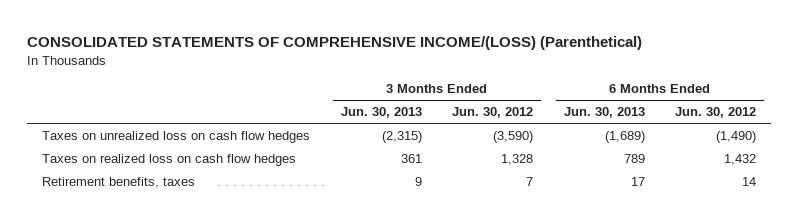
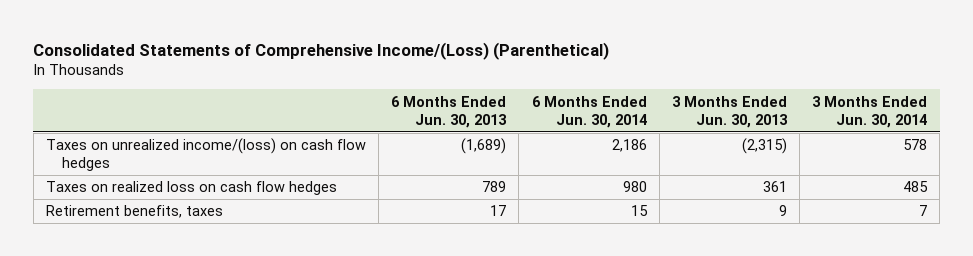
[26,36,642,51] CONSOLIDATED STATEMENTS OF COMPREHENSIVE INCOME/(LOSS) (Parenthetical) -> [33,41,610,60] Consolidated Statements of Comprehensive Income/(Loss) (Parenthetical)
[452,107,534,119] Jun. 30, 2012 -> none
[675,107,757,119] Jun. 30, 2012 -> none
none -> [531,95,647,128] 6 Months Ended Jun. 30, 2014
none -> [812,95,928,128] 3 Months Ended Jun. 30, 2014
[42,130,311,143] Taxes on unrealized loss on cash flow hedges -> [46,138,367,172] Taxes on unrealized income/(loss) on cash flow hedges

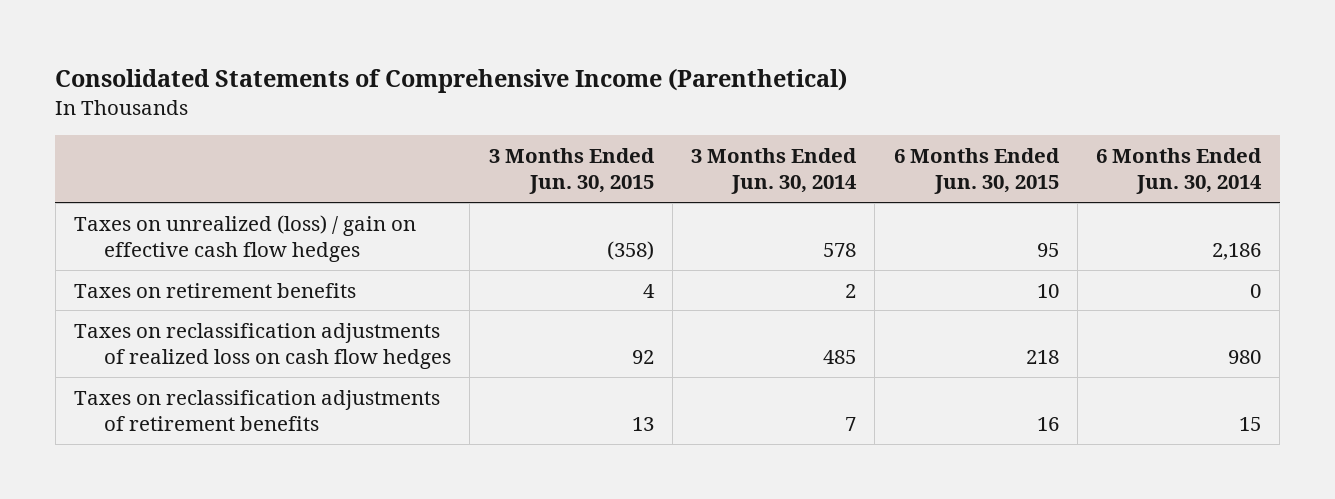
[33,41,610,60] Consolidated Statements of Comprehensive Income/(Loss) (Parenthetical) -> [55,68,848,94] Consolidated Statements of Comprehensive Income (Parenthetical)
[391,95,508,128] 6 Months Ended Jun. 30, 2013 -> none
[671,95,788,128] 3 Months Ended Jun. 30, 2013 -> none
none -> [488,147,655,195] 3 Months Ended Jun. 30, 2015
none -> [893,147,1060,195] 6 Months Ended Jun. 30, 2015
[46,138,367,172] Taxes on unrealized income/(loss) on cash flow hedges -> [73,214,416,263] Taxes on unrealized (loss) / gain on effective cash flow hedges
none -> [73,282,356,298] Taxes on retirement benefits
[46,181,338,196] Taxes on realized loss on cash flow hedges -> [73,322,452,370] Taxes on reclassification adjustments of realized loss on cash flow hedges
[46,205,224,219] Retirement benefits, taxes -> [73,389,440,432] Taxes on reclassification adjustments of retirement benefits

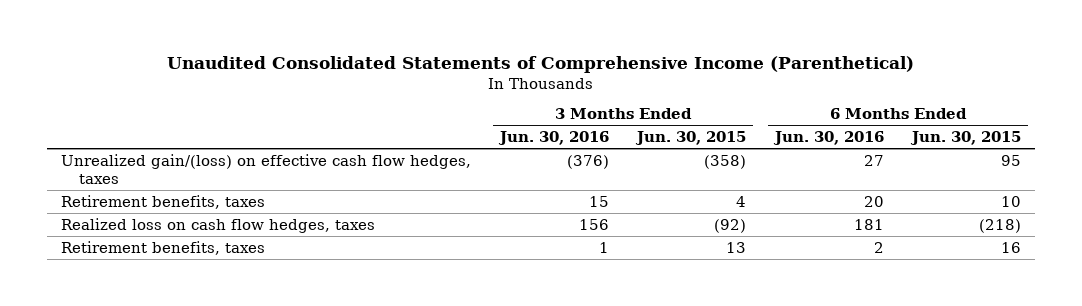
[55,68,848,94] Consolidated Statements of Comprehensive Income (Parenthetical) -> [167,56,915,74] Unaudited Consolidated Statements of Comprehensive Income (Parenthetical)
[691,147,858,195] 3 Months Ended Jun. 30, 2014 -> none
[1096,147,1263,195] 6 Months Ended Jun. 30, 2014 -> none
none -> [497,131,609,146] Jun. 30, 2016
none -> [772,131,884,146] Jun. 30, 2016
[73,214,416,263] Taxes on unrealized (loss) / gain on effective cash flow hedges -> [61,153,472,185] Unrealized gain/(loss) on effective cash flow hedges, taxes
[73,282,356,298] Taxes on retirement benefits -> [61,194,266,209] Retirement benefits, taxes
[73,322,452,370] Taxes on reclassification adjustments of realized loss on cash flow hedges -> [61,217,376,233] Realized loss on cash flow hedges, taxes
[631,350,654,365] 92 -> [714,218,747,233] (92)
[1025,350,1059,365] 218 -> [979,218,1022,233] (218)
[73,389,440,432] Taxes on reclassification adjustments of retirement benefits -> [61,240,266,255] Retirement benefits, taxes

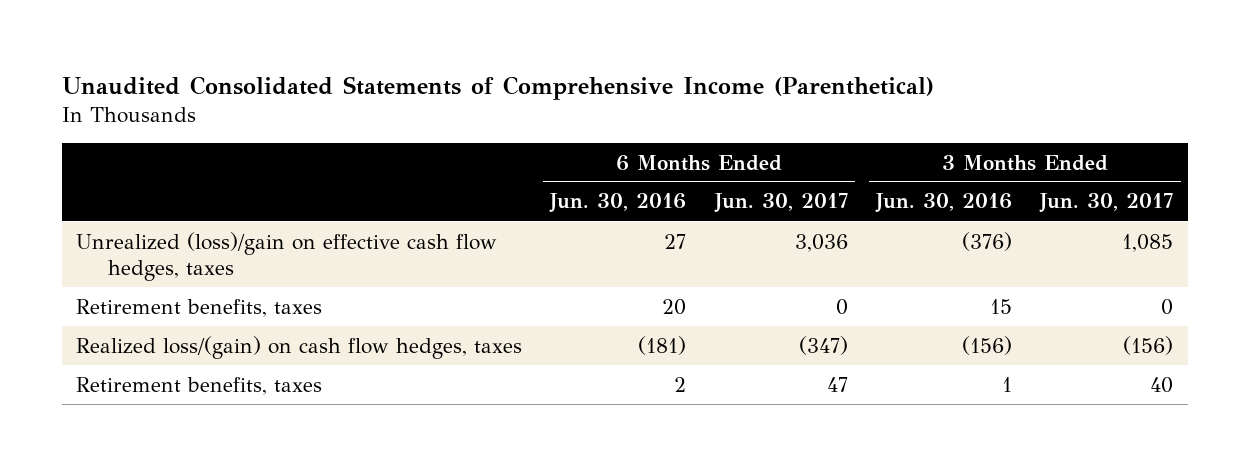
[635,131,747,146] Jun. 30, 2015 -> none
[910,131,1022,146] Jun. 30, 2015 -> none
none -> [713,193,848,214] Jun. 30, 2017
none -> [1039,193,1174,214] Jun. 30, 2017
[61,153,472,185] Unrealized gain/(loss) on effective cash flow hedges, taxes -> [75,231,497,282] Unrealized (loss)/gain on effective cash flow hedges, taxes
[61,217,376,233] Realized loss on cash flow hedges, taxes -> [75,335,522,359] Realized loss/(gain) on cash flow hedges, taxes
[578,218,609,230] 156 -> [962,335,1013,355] (156)
[853,218,884,230] 181 -> [638,335,687,355] (181)

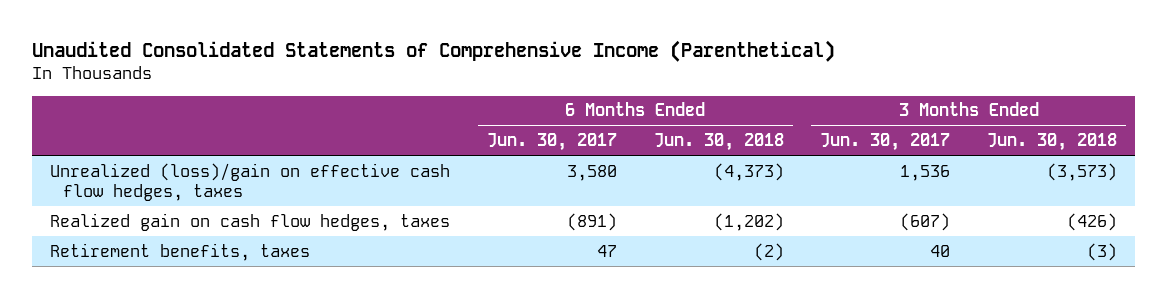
[549,193,687,214] Jun. 30, 2016 -> none
[875,193,1013,214] Jun. 30, 2016 -> none
none -> [653,133,784,152] Jun. 30, 2018
none -> [986,133,1117,152] Jun. 30, 2018
[75,298,322,317] Retirement benefits, taxes -> none
[794,233,848,252] 3,036 -> [566,164,617,181] 3,580
[1122,233,1174,252] 1,085 -> [900,164,951,181] 1,536
[75,335,522,359] Realized loss/(gain) on cash flow hedges, taxes -> [50,212,451,231] Realized gain on cash flow hedges, taxes
[798,335,848,355] (347) -> [566,212,617,231] (891)
[1123,335,1174,355] (156) -> [900,212,951,231] (607)

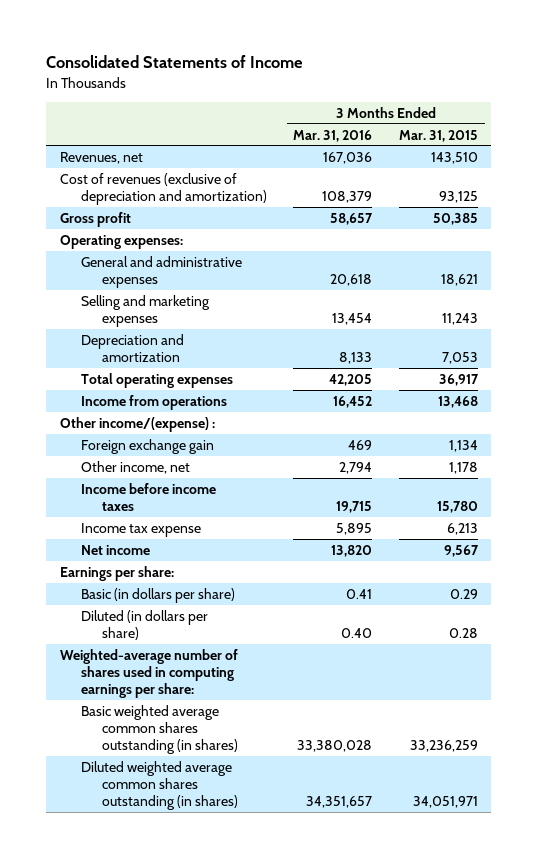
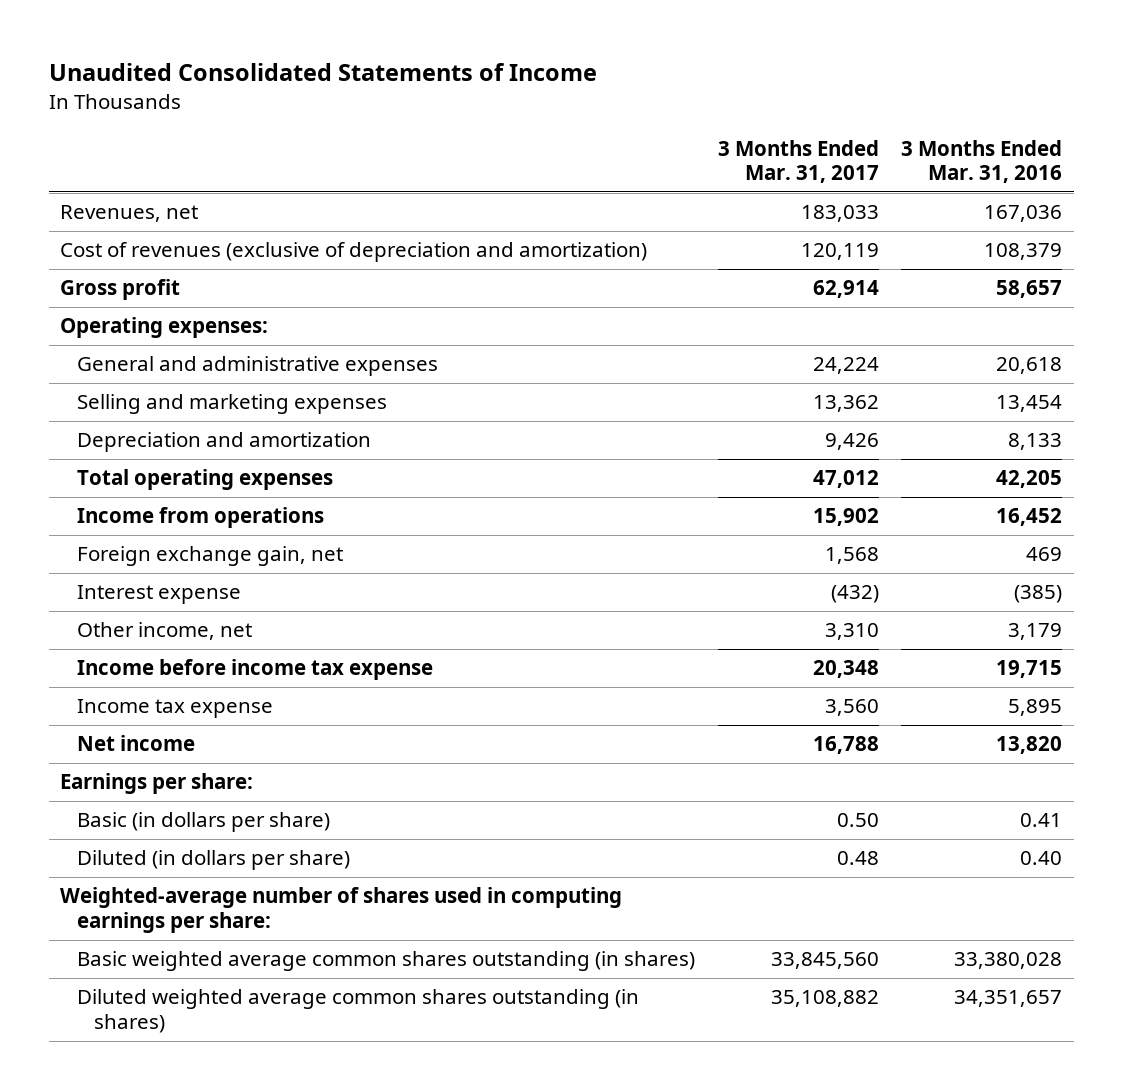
[46,55,304,69] Consolidated Statements of Income -> [49,63,598,82] Unaudited Consolidated Statements of Income
[398,129,478,142] Mar. 31, 2015 -> none
none -> [717,139,879,184] 3 Months Ended Mar. 31, 2017
[59,416,215,432] Other income/(expense) : -> none
[80,438,214,454] Foreign exchange gain -> [77,546,344,567] Foreign exchange gain, net
none -> [77,585,242,605] Interest expense
[339,461,373,474] 2,794 -> [1008,623,1063,641] 3,179
[80,482,216,511] Income before income taxes -> [77,659,434,681] Income before income tax expense

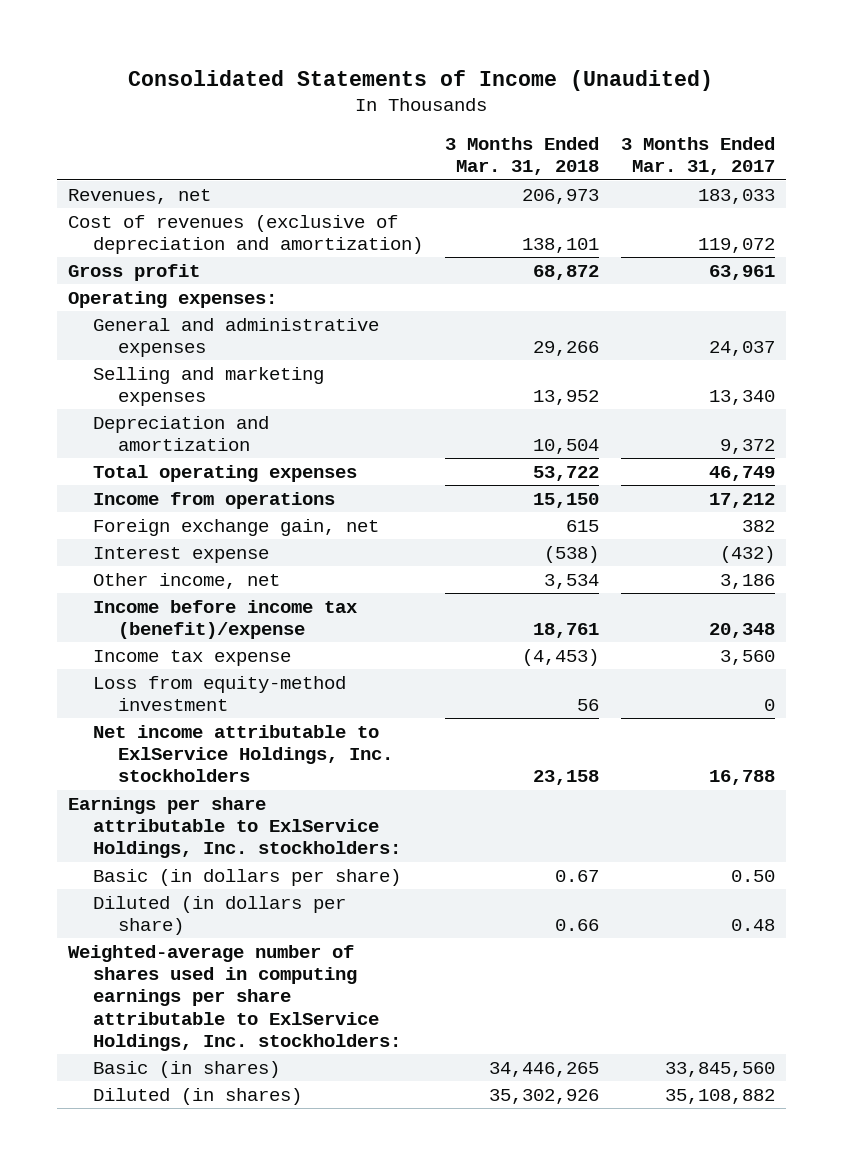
[49,63,598,82] Unaudited Consolidated Statements of Income -> [128,69,714,91] Consolidated Statements of Income (Unaudited)
[901,139,1063,184] 3 Months Ended Mar. 31, 2016 -> none
none -> [444,136,599,176] 3 Months Ended Mar. 31, 2018
[800,243,879,261] 120,119 -> [697,238,775,254] 119,072
[812,280,879,299] 62,914 -> [708,264,775,280] 63,961
[812,357,879,375] 24,224 -> [708,341,775,357] 24,037
[812,395,879,413] 13,362 -> [708,390,775,406] 13,340
[824,433,879,451] 9,426 -> [719,439,775,455] 9,372
[812,470,879,489] 47,012 -> [708,465,775,481] 46,749
[812,508,879,527] 15,902 -> [708,492,775,508] 17,212
[824,547,879,565] 1,568 -> [741,519,775,532] 382
[824,623,879,641] 3,310 -> [719,573,775,589] 3,186
[77,659,434,681] Income before income tax expense -> [92,599,357,640] Income before income tax (benefit)/expense
none -> [92,675,346,712] Loss from equity-method investment
[77,735,196,752] Net income -> [92,724,393,783] Net income attributable to ExlService Holdings, Inc. stockholders
[60,773,254,795] Earnings per share: -> [67,796,401,859] Earnings per share attributable to ExlService Holdings, Inc. stockholders:
[60,887,623,933] Weighted-average number of shares used in computing earnings per share: -> [67,944,401,1052] Weighted-average number of shares used in computing earnings per share attributable to ExlService Holdings, Inc. stockholders:
[77,951,696,972] Basic weighted average common shares outstanding (in shares) -> [92,1060,280,1078] Basic (in shares)
[77,989,640,1033] Diluted weighted average common shares outstanding (in shares) -> [92,1087,302,1105] Diluted (in shares)

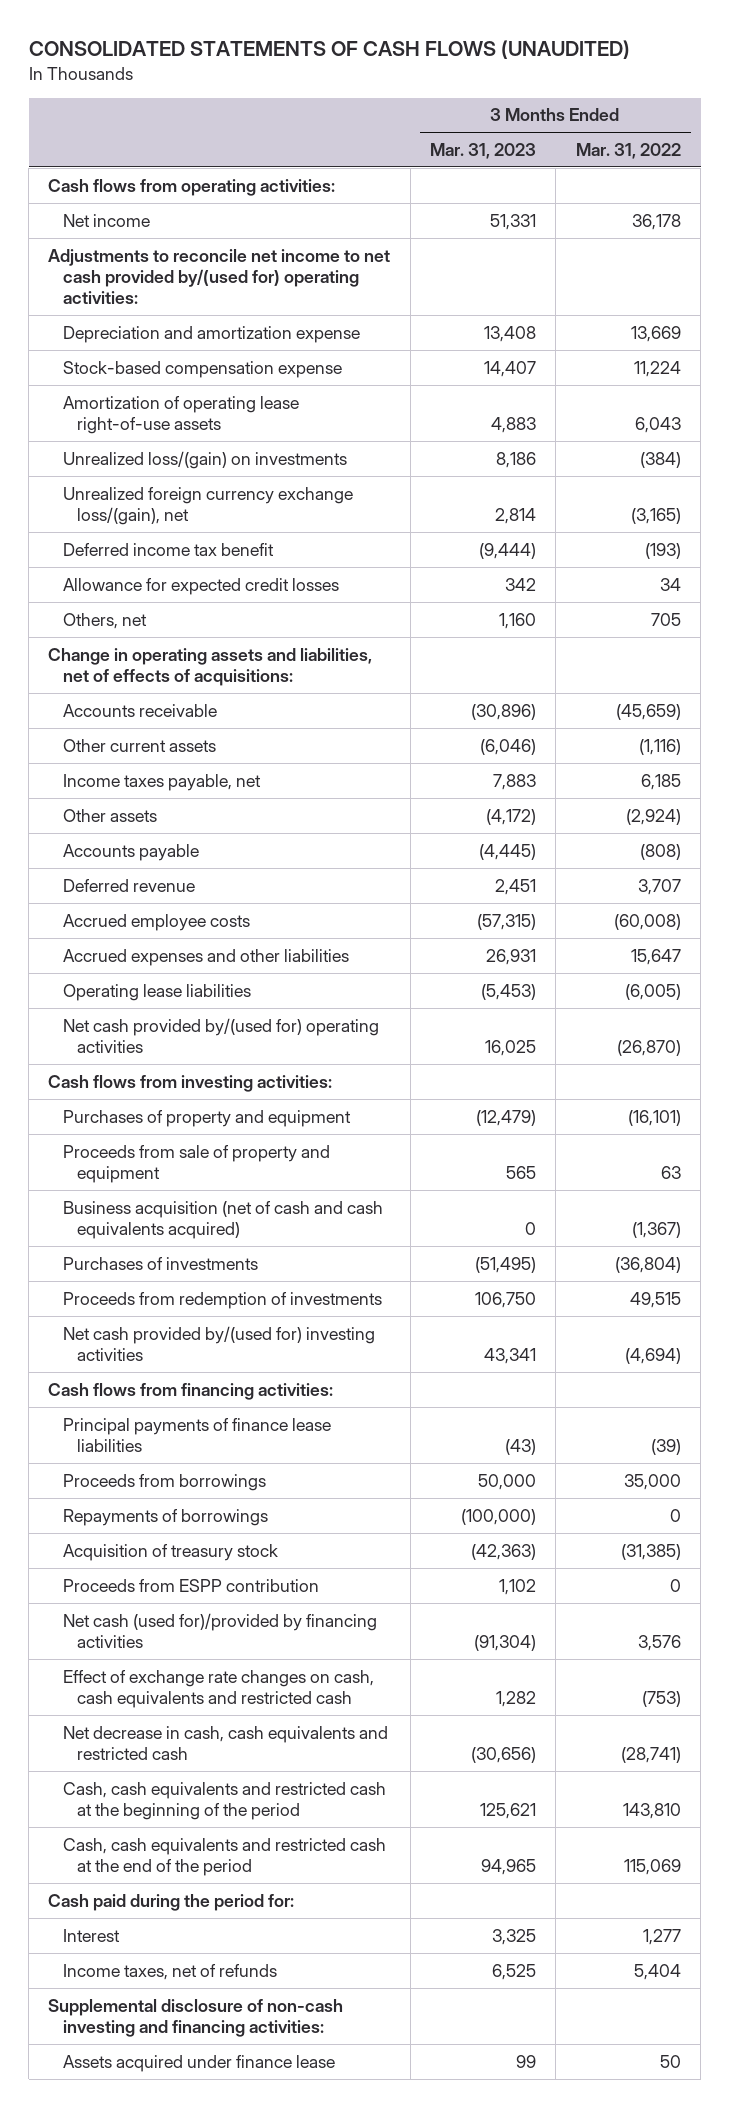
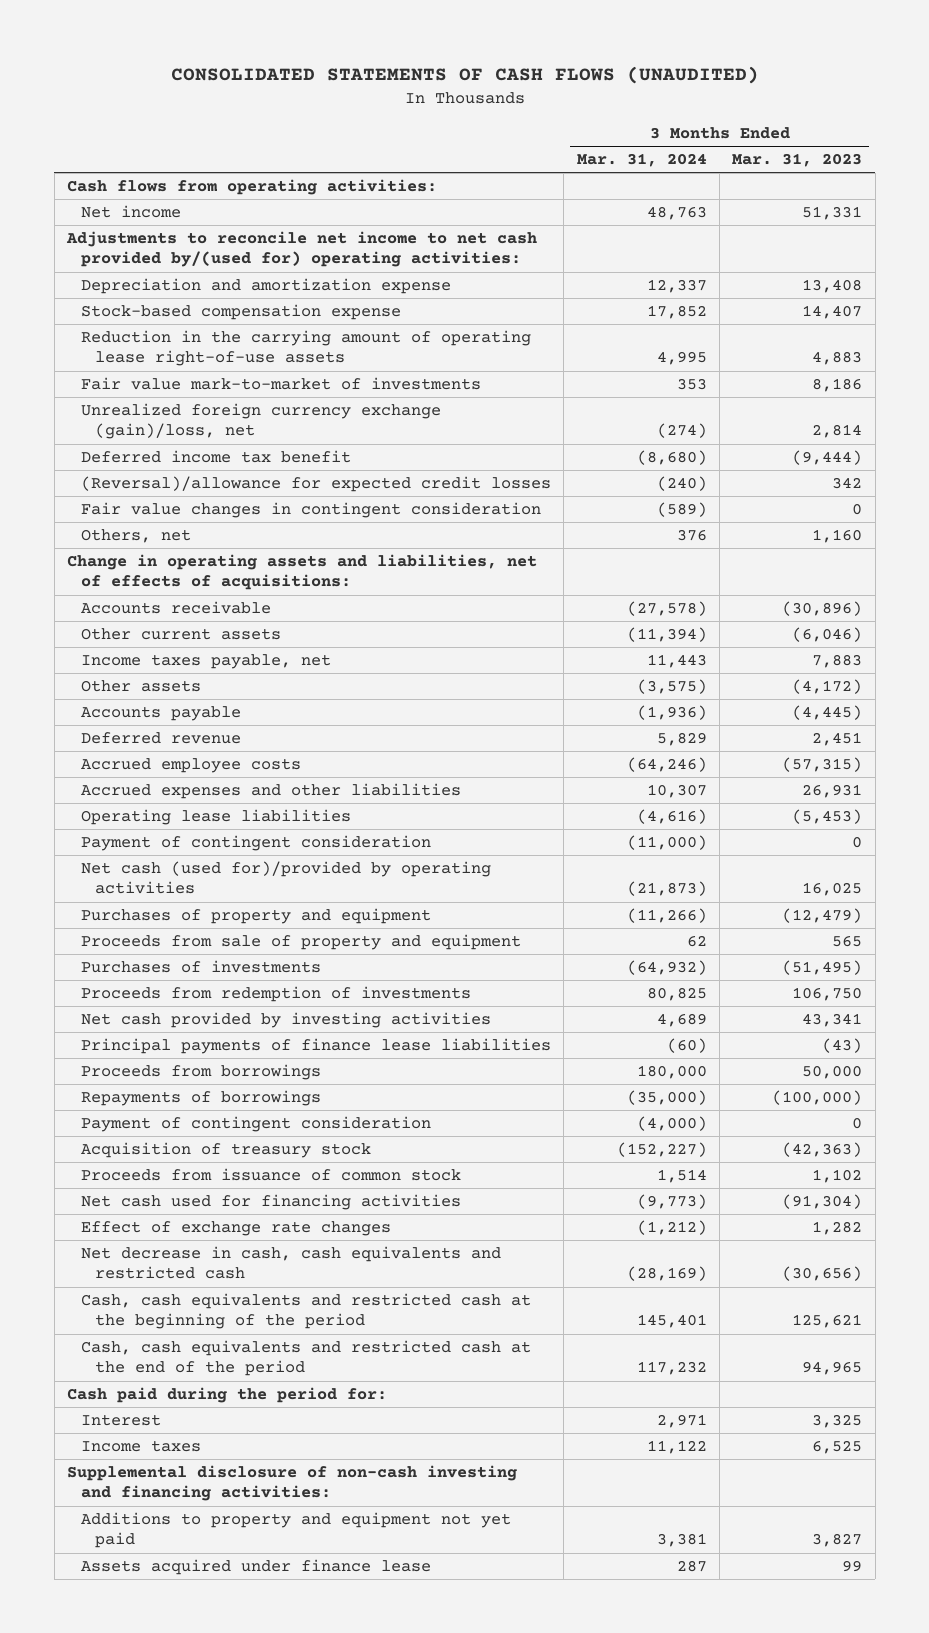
[575,143,681,160] Mar. 31, 2022 -> none
none -> [576,153,707,168] Mar. 31, 2024
[62,395,299,434] Amortization of operating lease right-of-use assets -> [80,329,531,367] Reduction in the carrying amount of operating lease right-of-use assets
[62,450,347,469] Unrealized loss/(gain) on investments -> [80,376,481,390] Fair value mark-to-market of investments
[62,486,353,525] Unrealized foreign currency exchange loss/(gain), net -> [80,402,441,440] Unrealized foreign currency exchange (gain)/loss, net
[62,577,339,595] Allowance for expected credit losses -> [80,475,551,492] (Reversal)/allowance for expected credit losses
none -> [80,501,541,518] Fair value changes in contingent consideration
[48,1074,333,1092] Cash flows from investing activities: -> none
none -> [80,834,431,851] Payment of contingent consideration
[62,1017,379,1053] Net cash provided by/(used for) operating activities -> [80,860,491,895] Net cash (used for)/provided by operating activities
[62,1200,383,1239] Business acquisition (net of cash and cash equivalents acquired) -> none
[48,1382,334,1400] Cash flows from financing activities: -> none
[62,1325,375,1361] Net cash provided by/(used for) investing activities -> [80,1011,491,1028] Net cash provided by investing activities
none -> [80,1115,431,1132] Payment of contingent consideration
[62,1578,319,1592] Proceeds from ESPP contribution -> [80,1167,461,1181] Proceeds from issuance of common stock
[62,1612,377,1648] Net cash (used for)/provided by financing activities -> [80,1193,461,1210] Net cash used for financing activities
[62,1669,374,1708] Effect of exchange rate changes on cash, cash equivalents and restricted cash -> [80,1220,391,1236] Effect of exchange rate changes
[62,1963,277,1980] Income taxes, net of refunds -> [80,1439,201,1452] Income taxes
none -> [80,1511,511,1549] Additions to property and equipment not yet paid

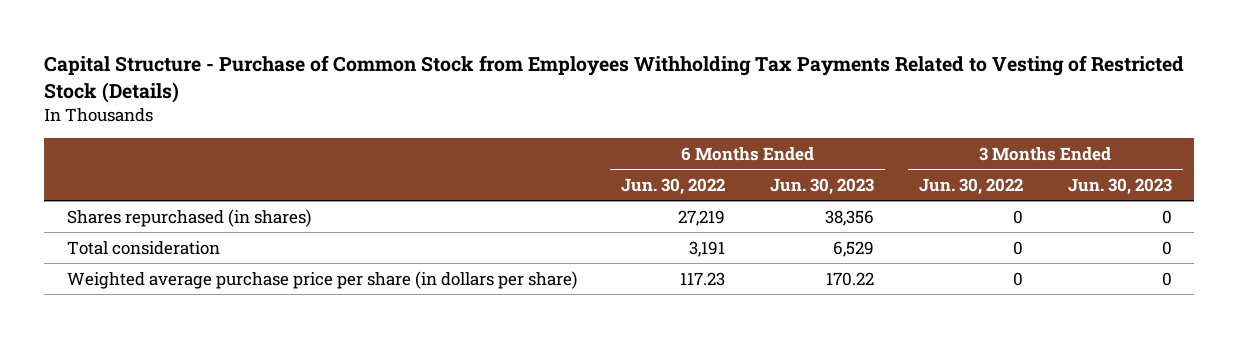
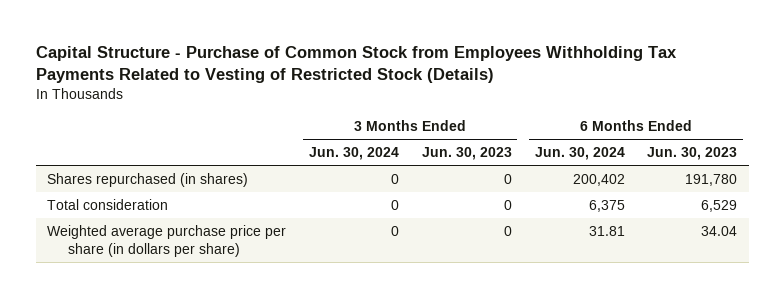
[621,177,726,195] Jun. 30, 2022 -> none
[918,177,1023,195] Jun. 30, 2022 -> none
none -> [308,146,399,160] Jun. 30, 2024
none -> [534,146,625,160] Jun. 30, 2024
[825,209,875,226] 38,356 -> [685,173,738,186] 191,780
[826,271,875,286] 170.22 -> [701,225,738,236] 34.04

